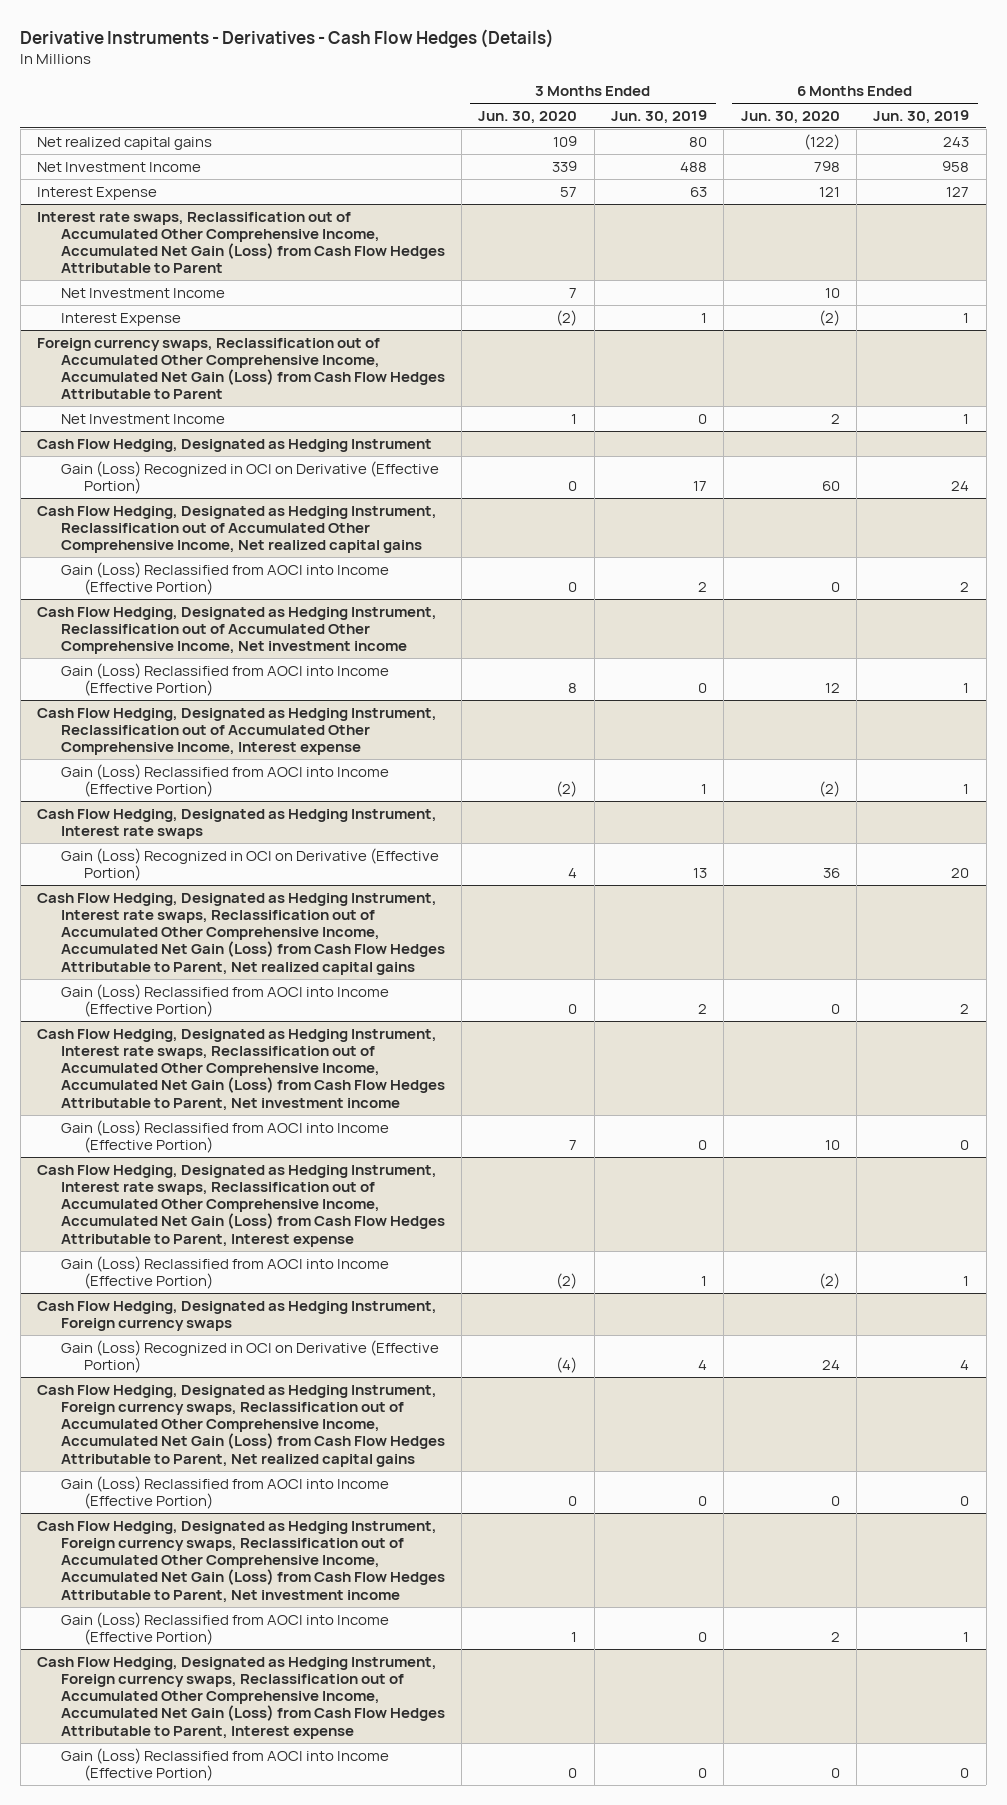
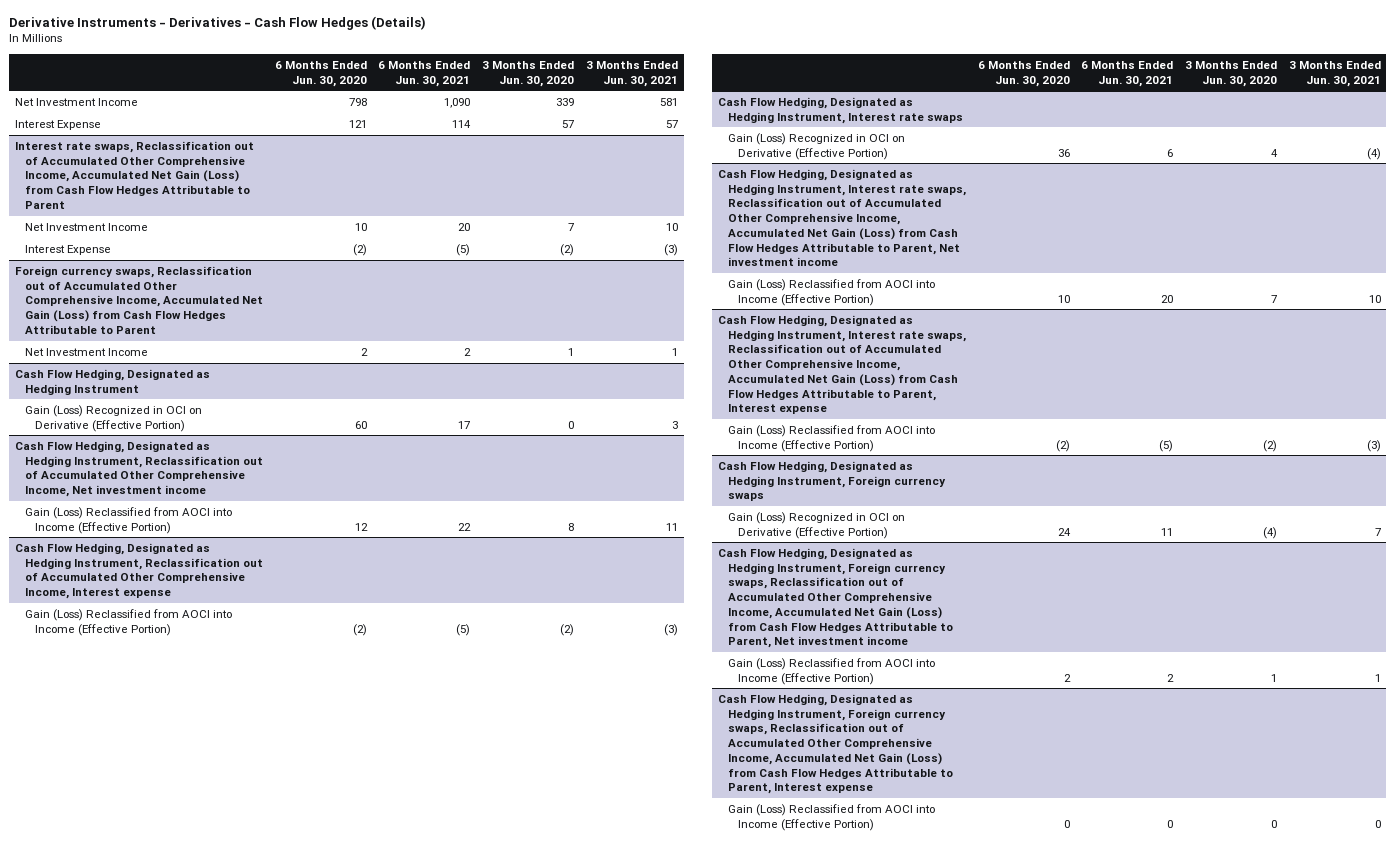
[611,110,708,125] Jun. 30, 2019 -> none
[873,110,970,125] Jun. 30, 2019 -> none
none -> [378,60,471,87] 6 Months Ended Jun. 30, 2021
none -> [585,60,678,87] 3 Months Ended Jun. 30, 2021
[37,136,213,150] Net realized capital gains -> none
[37,505,438,554] Cash Flow Hedging, Designated as Hedging Instrument, Reclassification out of Accumulated Other Comprehensive Income, Net realized capital gains -> none
[60,561,389,596] Gain (Loss) Reclassified from AOCI into Income (Effective Portion) -> none
[37,892,445,975] Cash Flow Hedging, Designated as Hedging Instrument, Interest rate swaps, Reclassification out of Accumulated Other Comprehensive Income, Accumulated Net Gain (Loss) from Cash Flow Hedges Attributable to Parent, Net realized capital gains -> none
[60,983,389,1018] Gain (Loss) Reclassified from AOCI into Income (Effective Portion) -> none
[37,1384,445,1467] Cash Flow Hedging, Designated as Hedging Instrument, Foreign currency swaps, Reclassification out of Accumulated Other Comprehensive Income, Accumulated Net Gain (Loss) from Cash Flow Hedges Attributable to Parent, Net realized capital gains -> none
[60,1475,389,1510] Gain (Loss) Reclassified from AOCI into Income (Effective Portion) -> none

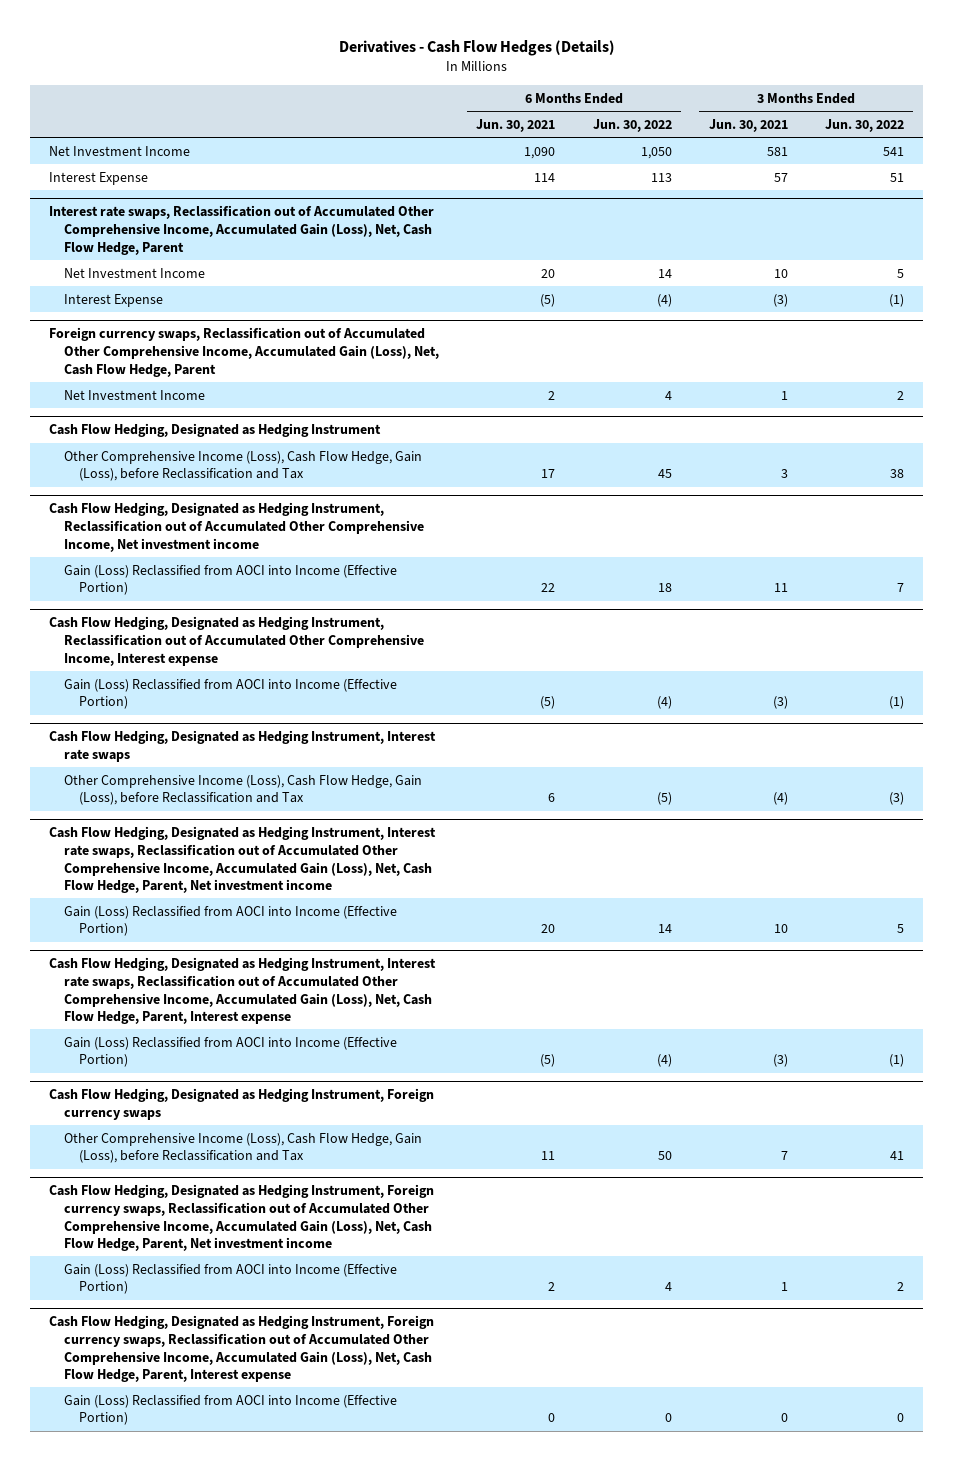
[9,15,427,30] Derivative Instruments - Derivatives - Cash Flow Hedges (Details) -> [338,40,615,57] Derivatives - Cash Flow Hedges (Details)
[274,60,367,87] 6 Months Ended Jun. 30, 2020 -> none
[482,60,575,87] 3 Months Ended Jun. 30, 2020 -> none
none -> [592,119,672,133] Jun. 30, 2022
none -> [825,119,905,133] Jun. 30, 2022
[15,140,255,209] Interest rate swaps, Reclassification out of Accumulated Other Comprehensive Income, Accumulated Net Gain (Loss) from Cash Flow Hedges Attributable to Parent -> [48,205,434,255] Interest rate swaps, Reclassification out of Accumulated Other Comprehensive Income, Accumulated Gain (Loss), Net, Cash Flow Hedge, Parent
[15,265,264,334] Foreign currency swaps, Reclassification out of Accumulated Other Comprehensive Income, Accumulated Net Gain (Loss) from Cash Flow Hedges Attributable to Parent -> [48,327,439,377] Foreign currency swaps, Reclassification out of Accumulated Other Comprehensive Income, Accumulated Gain (Loss), Net, Cash Flow Hedge, Parent
[25,404,203,432] Gain (Loss) Recognized in OCI on Derivative (Effective Portion) -> [63,450,422,482] Other Comprehensive Income (Loss), Cash Flow Hedge, Gain (Loss), before Reclassification and Tax
[728,132,906,160] Gain (Loss) Recognized in OCI on Derivative (Effective Portion) -> none
none -> [63,774,422,806] Other Comprehensive Income (Loss), Cash Flow Hedge, Gain (Loss), before Reclassification and Tax
[717,168,967,267] Cash Flow Hedging, Designated as Hedging Instrument, Interest rate swaps, Reclassification out of Accumulated Other Comprehensive Income, Accumulated Net Gain (Loss) from Cash Flow Hedges Attributable to Parent, Net investment income -> [48,826,436,894] Cash Flow Hedging, Designated as Hedging Instrument, Interest rate swaps, Reclassification out of Accumulated Other Comprehensive Income, Accumulated Gain (Loss), Net, Cash Flow Hedge, Parent, Net investment income
[717,314,967,415] Cash Flow Hedging, Designated as Hedging Instrument, Interest rate swaps, Reclassification out of Accumulated Other Comprehensive Income, Accumulated Net Gain (Loss) from Cash Flow Hedges Attributable to Parent, Interest expense -> [48,957,436,1025] Cash Flow Hedging, Designated as Hedging Instrument, Interest rate swaps, Reclassification out of Accumulated Other Comprehensive Income, Accumulated Gain (Loss), Net, Cash Flow Hedge, Parent, Interest expense
[728,511,906,539] Gain (Loss) Recognized in OCI on Derivative (Effective Portion) -> [63,1132,422,1164] Other Comprehensive Income (Loss), Cash Flow Hedge, Gain (Loss), before Reclassification and Tax
[717,547,954,649] Cash Flow Hedging, Designated as Hedging Instrument, Foreign currency swaps, Reclassification out of Accumulated Other Comprehensive Income, Accumulated Net Gain (Loss) from Cash Flow Hedges Attributable to Parent, Net investment income -> [48,1184,434,1252] Cash Flow Hedging, Designated as Hedging Instrument, Foreign currency swaps, Reclassification out of Accumulated Other Comprehensive Income, Accumulated Gain (Loss), Net, Cash Flow Hedge, Parent, Net investment income
[717,693,954,795] Cash Flow Hedging, Designated as Hedging Instrument, Foreign currency swaps, Reclassification out of Accumulated Other Comprehensive Income, Accumulated Net Gain (Loss) from Cash Flow Hedges Attributable to Parent, Interest expense -> [48,1315,434,1383] Cash Flow Hedging, Designated as Hedging Instrument, Foreign currency swaps, Reclassification out of Accumulated Other Comprehensive Income, Accumulated Gain (Loss), Net, Cash Flow Hedge, Parent, Interest expense

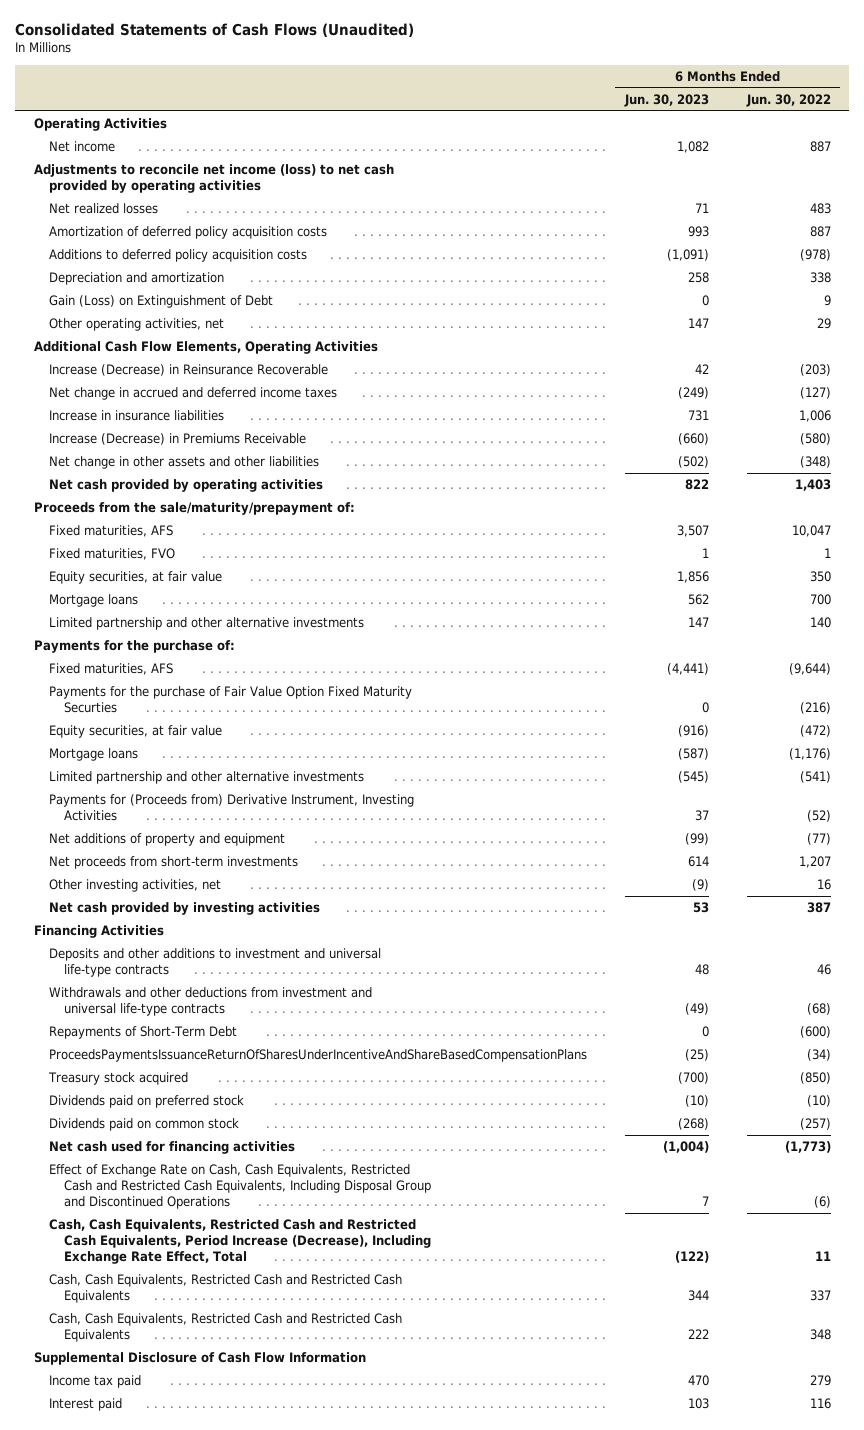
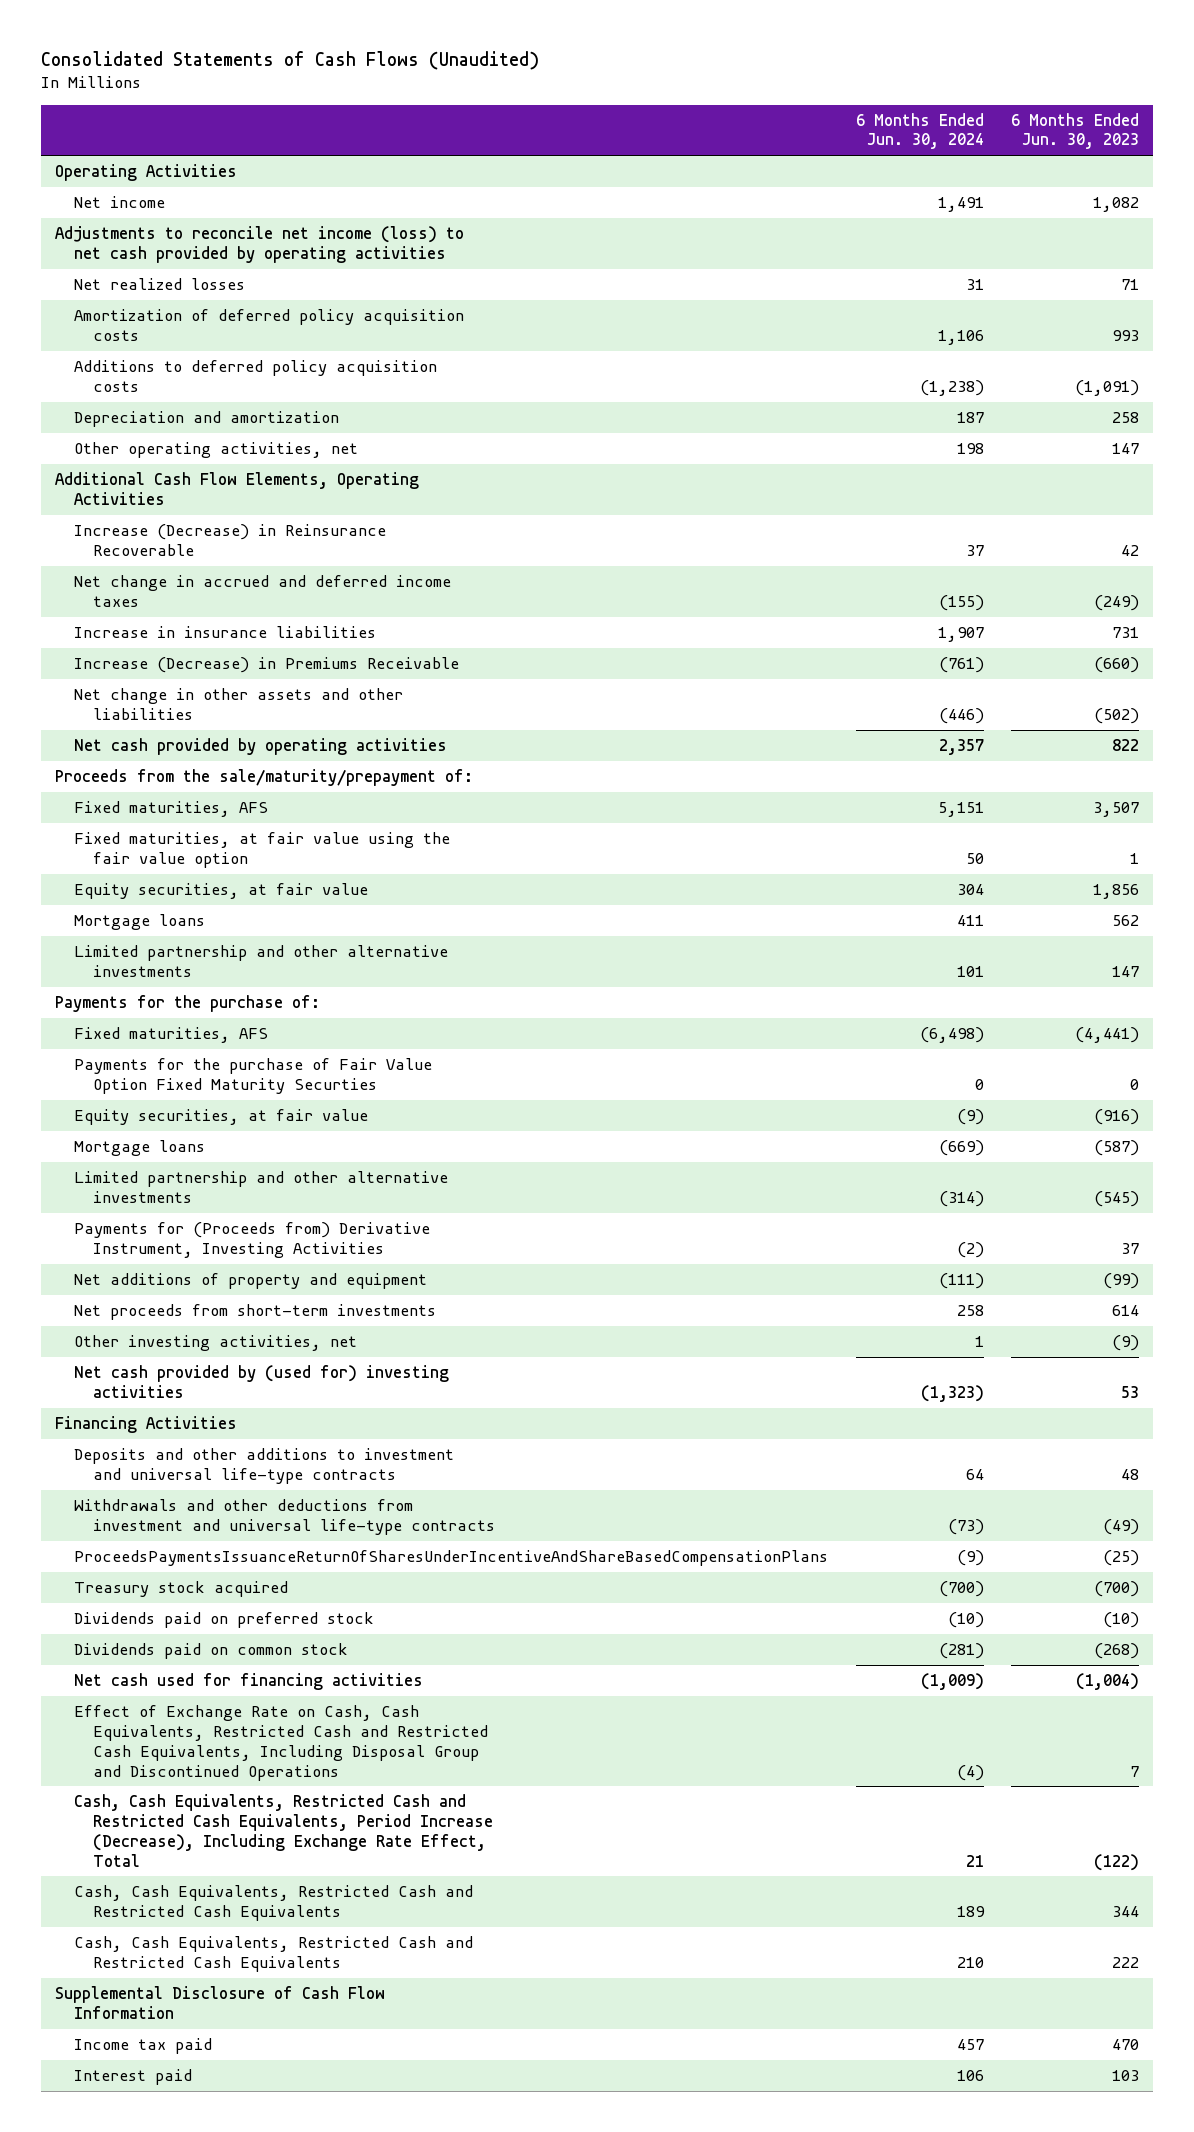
[745,93,831,107] Jun. 30, 2022 -> none
none -> [855,112,984,150] 6 Months Ended Jun. 30, 2024
[48,295,273,309] Gain (Loss) on Extinguishment of Debt -> none
[48,548,175,561] Fixed maturities, FVO -> [74,831,451,868] Fixed maturities, at fair value using the fair value option
[48,902,320,916] Net cash provided by investing activities -> [74,1364,450,1398] Net cash provided by (used for) investing activities
[48,1026,237,1040] Repayments of Short-Term Debt -> none

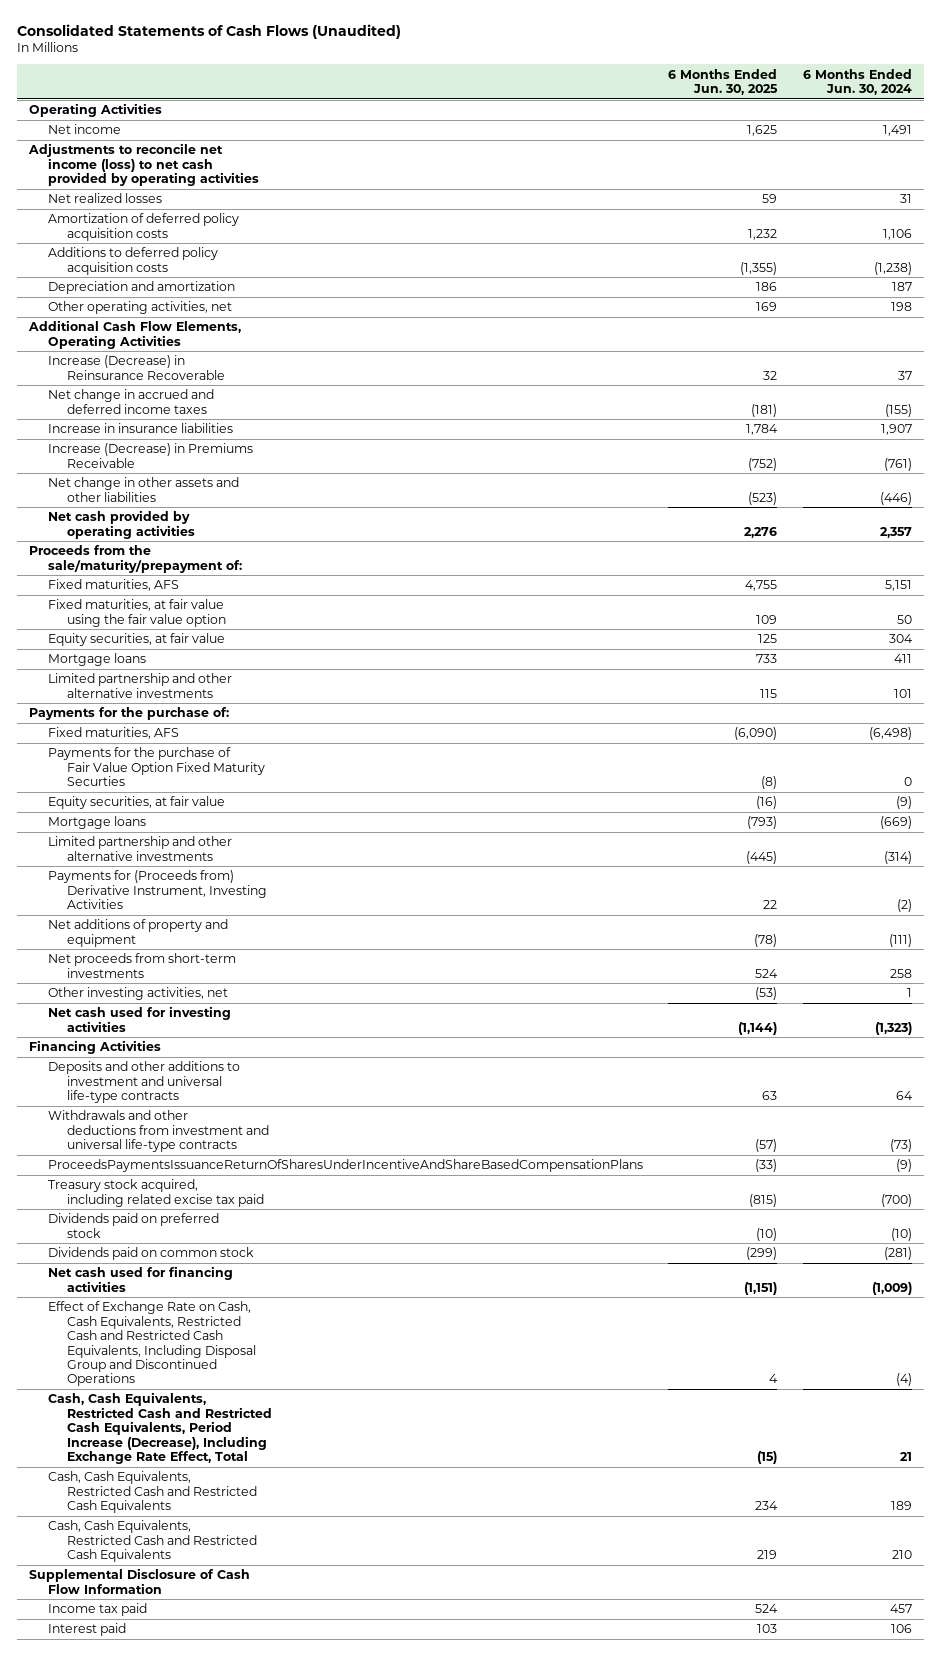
[1011,112,1140,150] 6 Months Ended Jun. 30, 2023 -> none
none -> [668,68,779,96] 6 Months Ended Jun. 30, 2025
[74,1364,450,1398] Net cash provided by (used for) investing activities -> [48,1006,232,1032] Net cash used for investing activities
[74,1580,289,1597] Treasury stock acquired -> [48,1179,264,1207] Treasury stock acquired, including related excise tax paid

